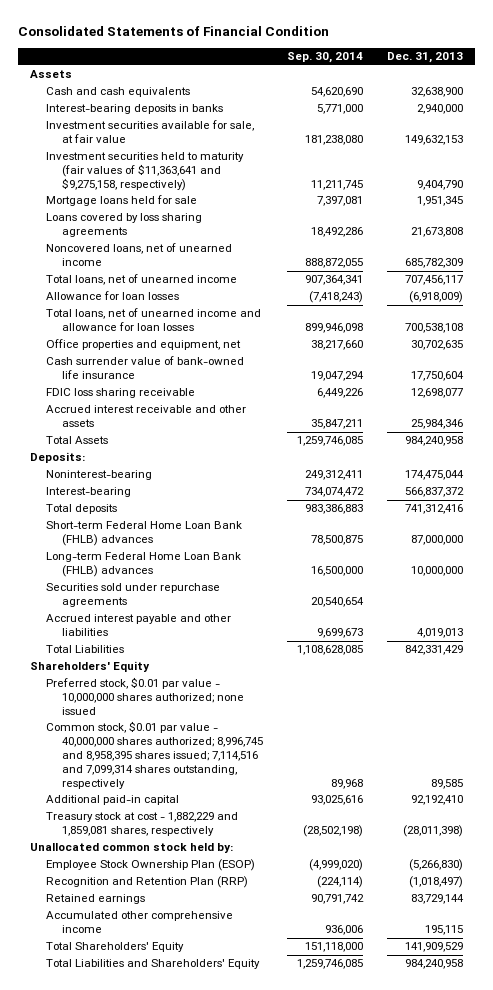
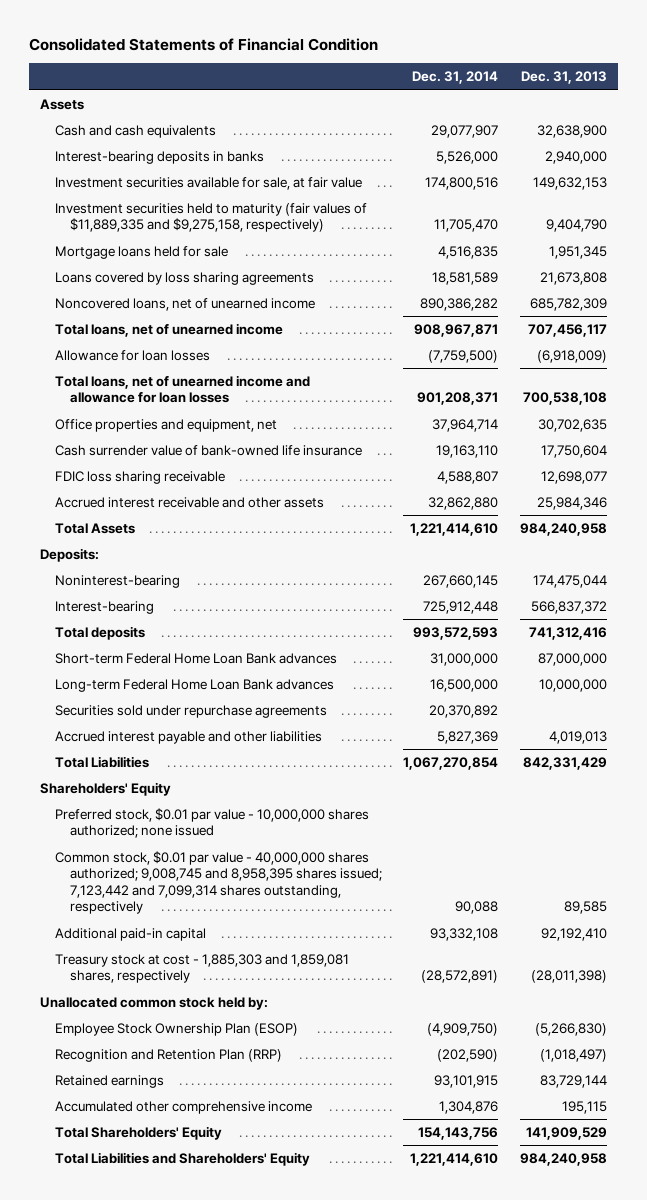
[287,52,364,64] Sep. 30, 2014 -> none
none -> [412,71,499,85] Dec. 31, 2014
[46,152,245,192] Investment securities held to maturity (fair values of $11,363,641 and $9,275,158, respectively) -> [54,202,367,233] Investment securities held to maturity (fair values of $11,889,335 and $9,275,158, respectively)
[46,521,243,547] Short-term Federal Home Loan Bank (FHLB) advances -> [54,652,337,664] Short-term Federal Home Loan Bank advances
[46,552,242,578] Long-term Federal Home Loan Bank (FHLB) advances -> [54,678,334,692] Long-term Federal Home Loan Bank advances
[46,721,264,789] Common stock, $0.01 par value - 40,000,000 shares authorized; 8,996,745 and 8,958,395 shares issued; 7,114,516 and 7,099,314 shares outstanding, respectively -> [54,850,382,915] Common stock, $0.01 par value - 40,000,000 shares authorized; 9,008,745 and 8,958,395 shares issued; 7,123,442 and 7,099,314 shares outstanding, respectively
[46,812,239,837] Treasury stock at cost - 1,882,229 and 1,859,081 shares, respectively -> [54,953,349,984] Treasury stock at cost - 1,885,303 and 1,859,081 shares, respectively

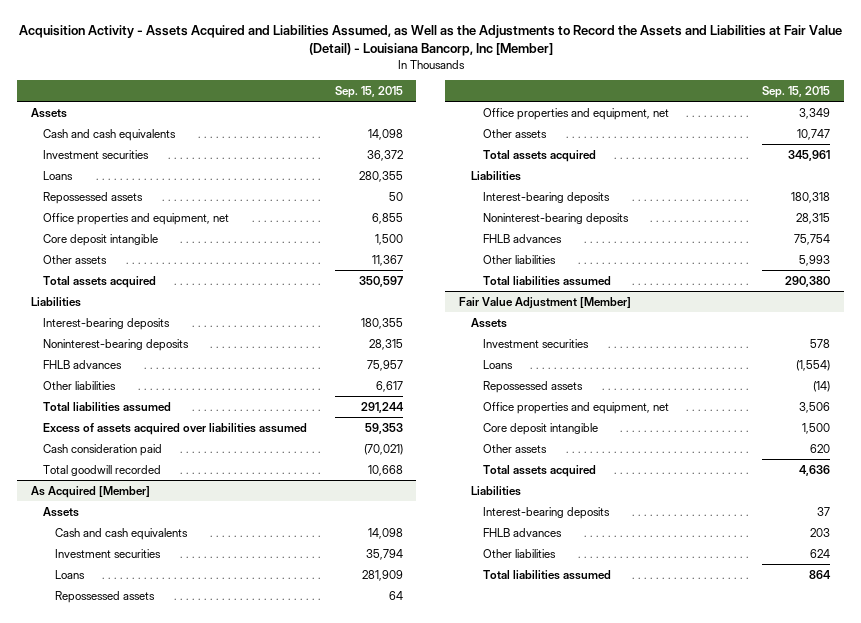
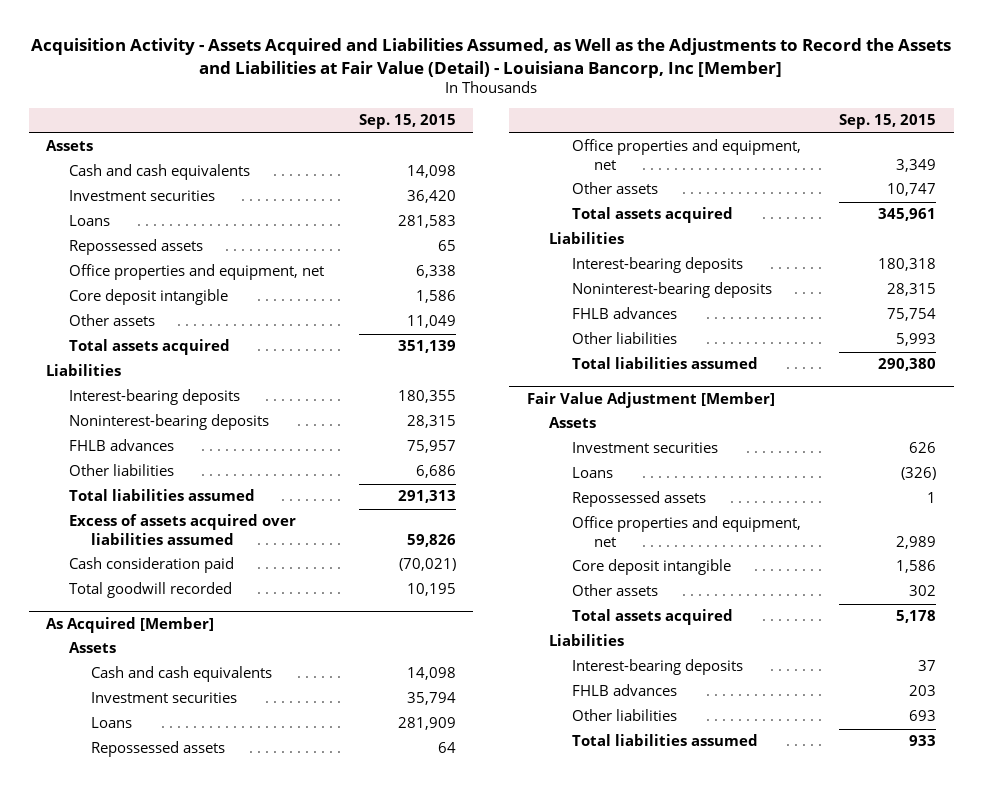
[366,149,403,161] 36,372 -> [406,190,456,204] 36,420
[358,170,403,182] 280,355 -> [397,215,456,229] 281,583
[388,191,403,201] 50 -> [437,240,456,252] 65
[371,212,403,224] 6,855 -> [415,265,456,279] 6,338
[374,233,403,245] 1,500 -> [415,290,456,304] 1,586
[371,254,403,266] 11,367 -> [406,315,456,329] 11,049
[358,275,403,287] 350,597 -> [397,340,456,354] 351,139
[375,380,403,392] 6,617 -> [415,465,456,479] 6,686
[360,401,404,413] 291,244 -> [397,490,456,504] 291,313
[364,422,403,434] 59,353 -> [406,533,456,547] 59,826
[367,464,403,476] 10,668 -> [406,583,456,597] 10,195
[810,338,831,348] 578 -> [909,442,937,454] 626
[796,359,831,371] (1,554) -> [901,467,937,481] (326)
[813,380,831,392] (14) -> [927,492,937,504] 1
[799,401,831,413] 3,506 -> [896,535,937,549] 2,989
[802,422,831,434] 1,500 -> [896,560,937,574] 1,586
[810,443,831,453] 620 -> [909,585,937,597] 302
[799,464,831,476] 4,636 -> [896,610,937,624] 5,178
[810,548,831,558] 624 -> [909,710,937,722] 693
[809,569,832,579] 864 -> [909,735,937,747] 933

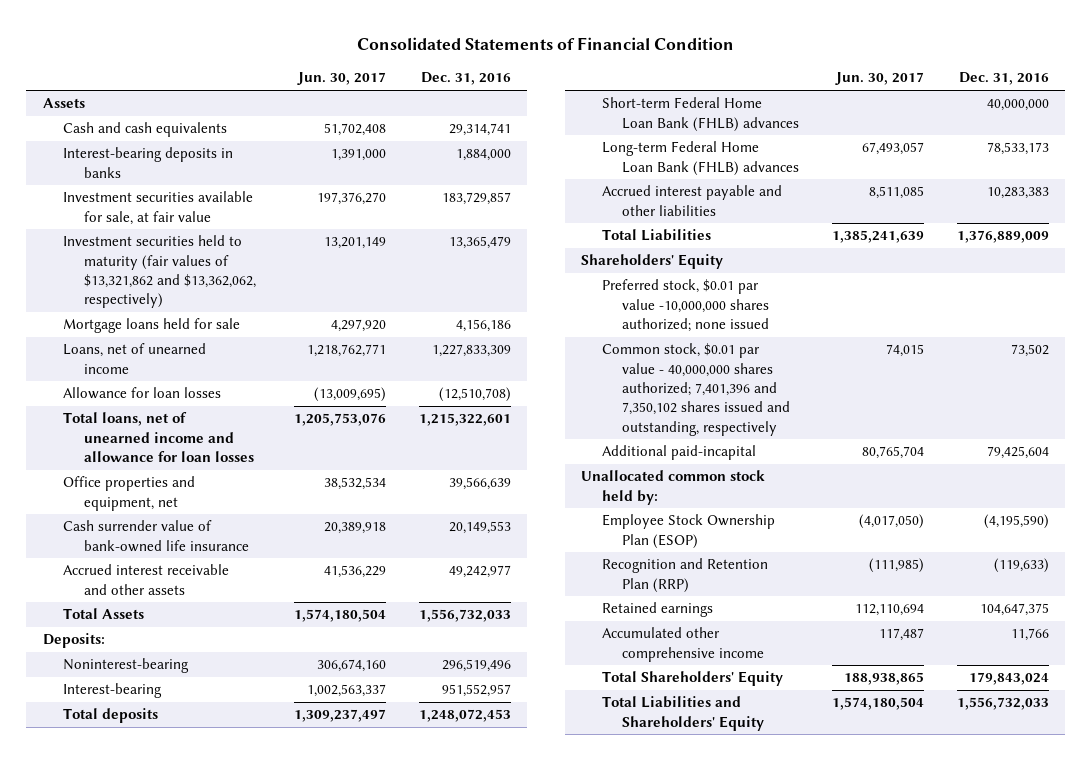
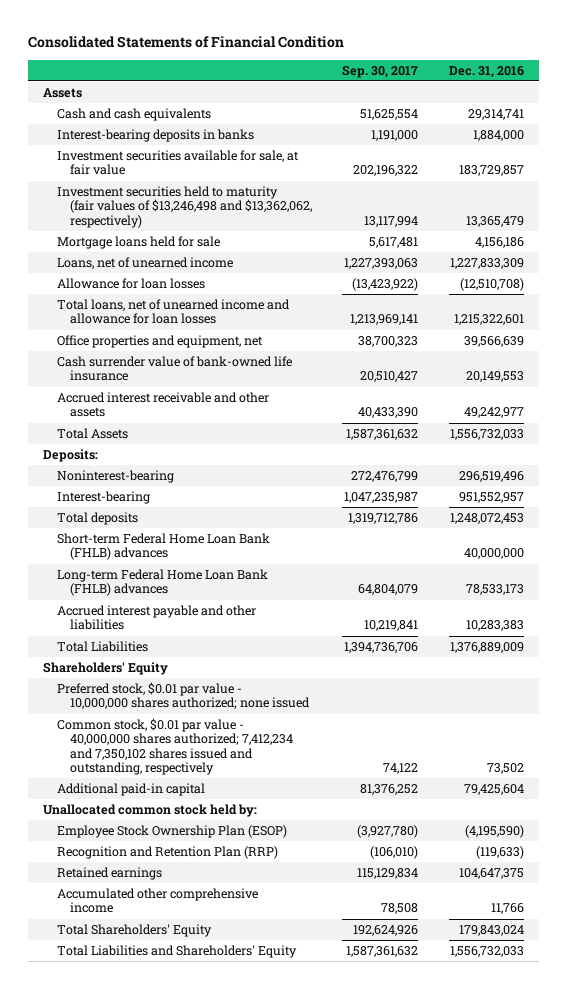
[296,72,386,86] Jun. 30, 2017 -> none
none -> [342,64,419,78] Sep. 30, 2017
[63,235,257,309] Investment securities held to maturity (fair values of $13,321,862 and $13,362,062, respectively) -> [56,186,313,228] Investment securities held to maturity (fair values of $13,246,498 and $13,362,062, respectively)
[601,279,770,333] Preferred stock, $0.01 par value -10,000,000 shares authorized; none issued -> [56,682,311,710] Preferred stock, $0.01 par value - 10,000,000 shares authorized; none issued
[601,343,791,436] Common stock, $0.01 par value - 40,000,000 shares authorized; 7,401,396 and 7,350,102 shares issued and outstanding, respectively -> [56,718,294,776] Common stock, $0.01 par value - 40,000,000 shares authorized; 7,412,234 and 7,350,102 shares issued and outstanding, respectively
[601,445,756,461] Additional paid-incapital -> [56,783,205,797] Additional paid-in capital

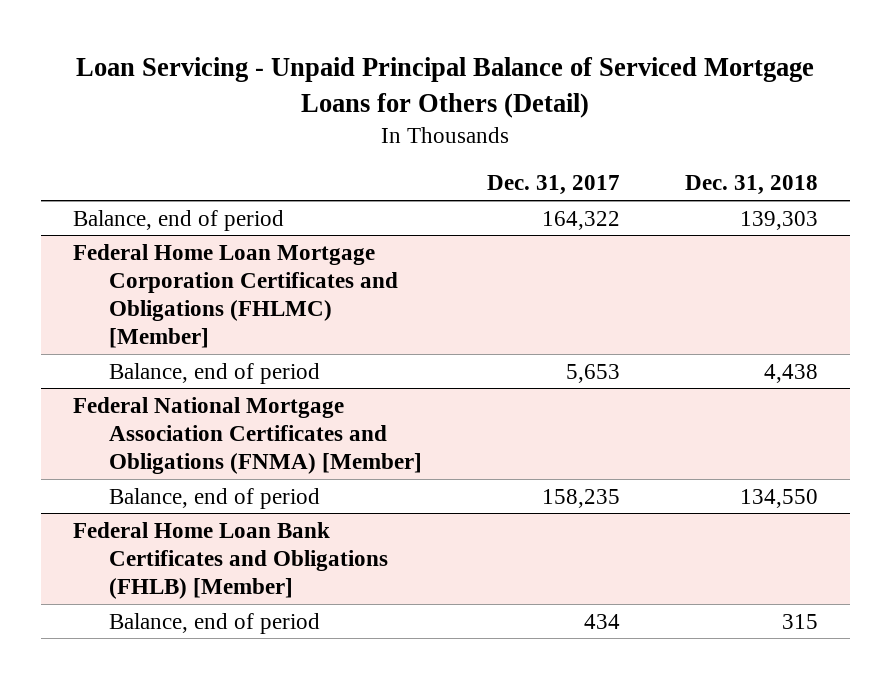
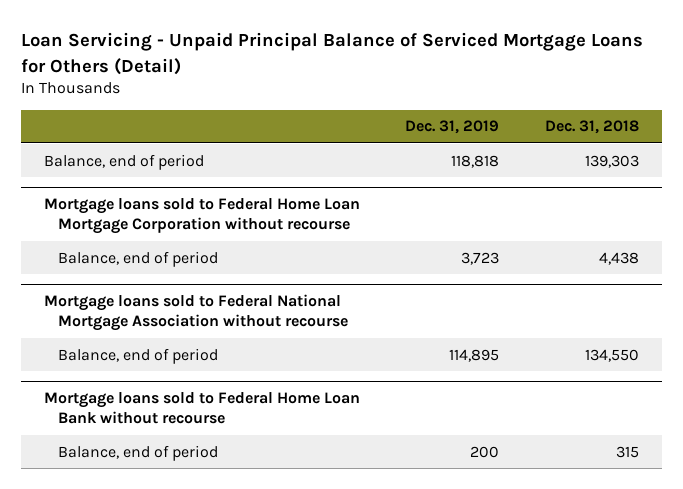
[487,175,621,196] Dec. 31, 2017 -> none
none -> [405,120,500,135] Dec. 31, 2019
[73,243,399,349] Federal Home Loan Mortgage Corporation Certificates and Obligations (FHLMC) [Member] -> [44,197,361,235] Mortgage loans sold to Federal Home Loan Mortgage Corporation without recourse
[73,396,423,475] Federal National Mortgage Association Certificates and Obligations (FNMA) [Member] -> [44,293,349,332] Mortgage loans sold to Federal National Mortgage Association without recourse
[73,521,389,600] Federal Home Loan Bank Certificates and Obligations (FHLB) [Member] -> [44,391,361,425] Mortgage loans sold to Federal Home Loan Bank without recourse

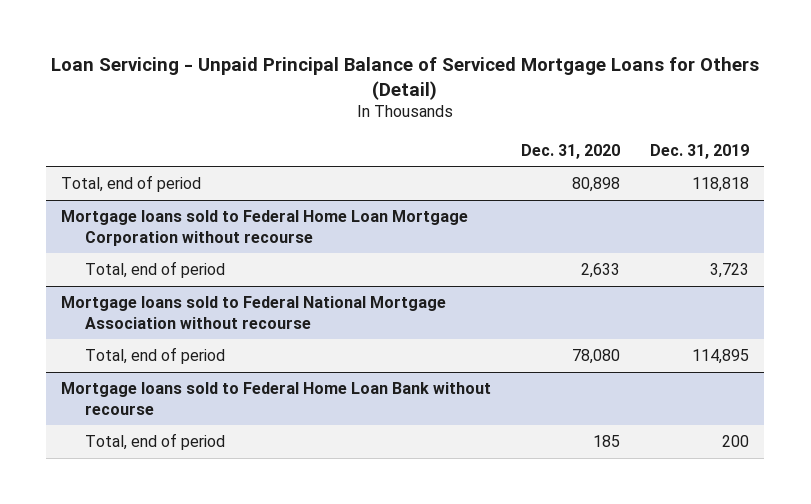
[544,120,639,135] Dec. 31, 2018 -> none
none -> [521,143,621,159] Dec. 31, 2020
[44,153,205,170] Balance, end of period -> [61,175,202,193] Total, end of period
[58,250,219,267] Balance, end of period -> [85,261,226,279] Total, end of period
[58,347,219,364] Balance, end of period -> [85,347,226,365] Total, end of period
[58,444,219,461] Balance, end of period -> [85,433,226,451] Total, end of period

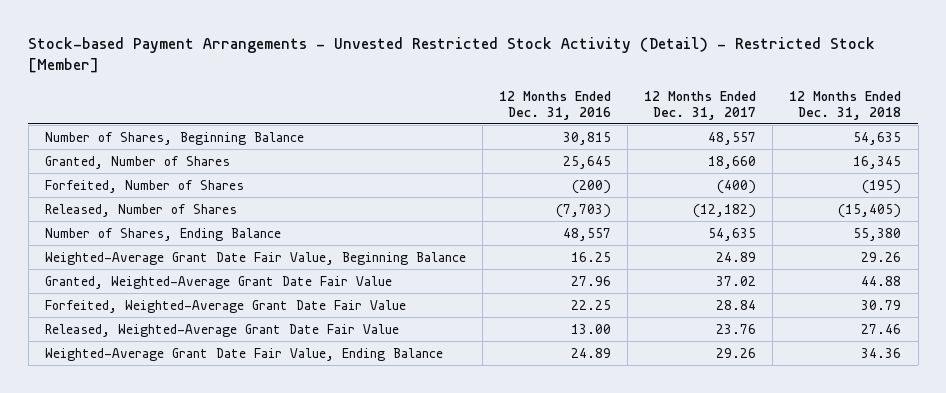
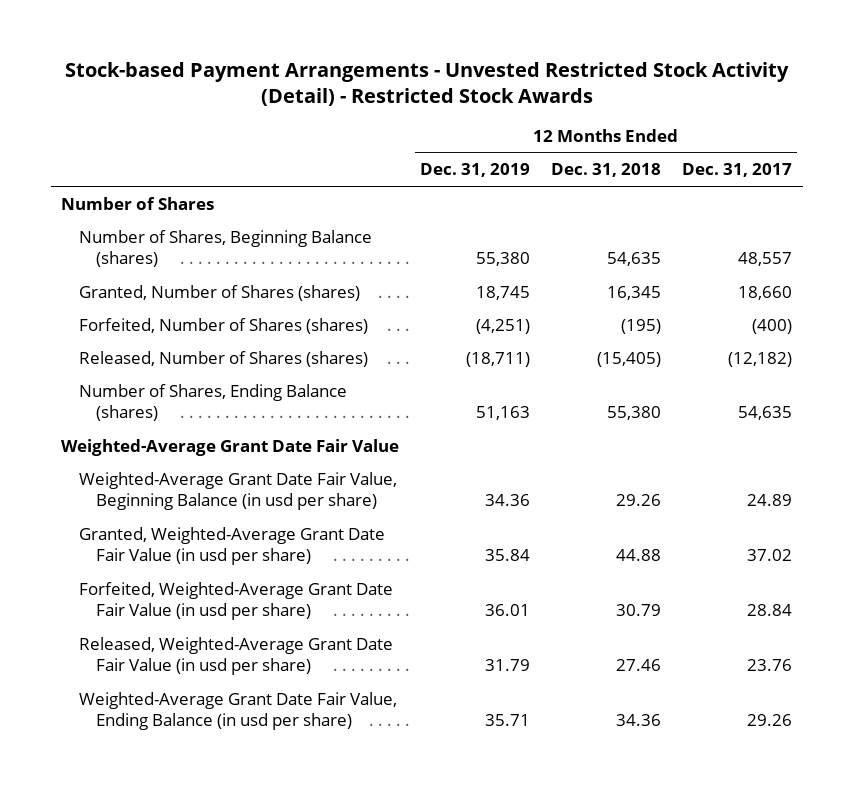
[28,37,876,74] Stock-based Payment Arrangements - Unvested Restricted Stock Activity (Detail) - Restricted Stock [Member] -> [64,61,789,106] Stock-based Payment Arrangements - Unvested Restricted Stock Activity (Detail) - Restricted Stock Awards
[498,90,611,120] 12 Months Ended Dec. 31, 2016 -> none
none -> [420,163,531,178] Dec. 31, 2019
none -> [61,196,215,210] Number of Shares
[44,131,304,145] Number of Shares, Beginning Balance -> [78,229,372,268] Number of Shares, Beginning Balance (shares)
[44,155,230,169] Granted, Number of Shares -> [78,284,360,301] Granted, Number of Shares (shares)
[44,179,244,193] Forfeited, Number of Shares -> [78,317,368,334] Forfeited, Number of Shares (shares)
[44,203,237,217] Released, Number of Shares -> [78,350,368,367] Released, Number of Shares (shares)
[44,227,281,241] Number of Shares, Ending Balance -> [78,383,347,422] Number of Shares, Ending Balance (shares)
none -> [61,438,400,456] Weighted-Average Grant Date Fair Value
[44,251,466,265] Weighted-Average Grant Date Fair Value, Beginning Balance -> [78,471,397,511] Weighted-Average Grant Date Fair Value, Beginning Balance (in usd per share)
[44,275,392,289] Granted, Weighted-Average Grant Date Fair Value -> [78,526,385,566] Granted, Weighted-Average Grant Date Fair Value (in usd per share)
[44,299,406,313] Forfeited, Weighted-Average Grant Date Fair Value -> [78,581,393,621] Forfeited, Weighted-Average Grant Date Fair Value (in usd per share)
[44,323,399,337] Released, Weighted-Average Grant Date Fair Value -> [78,636,393,676] Released, Weighted-Average Grant Date Fair Value (in usd per share)
[44,347,443,361] Weighted-Average Grant Date Fair Value, Ending Balance -> [78,691,397,731] Weighted-Average Grant Date Fair Value, Ending Balance (in usd per share)

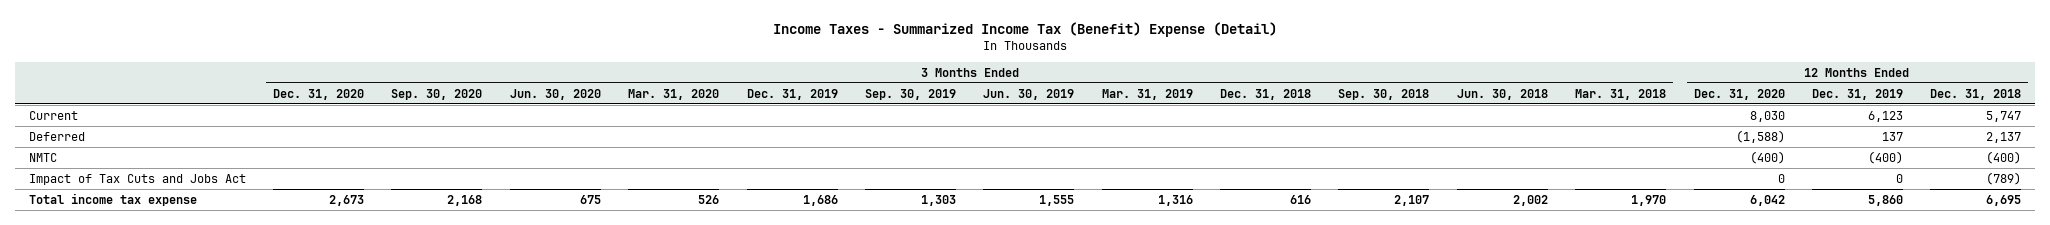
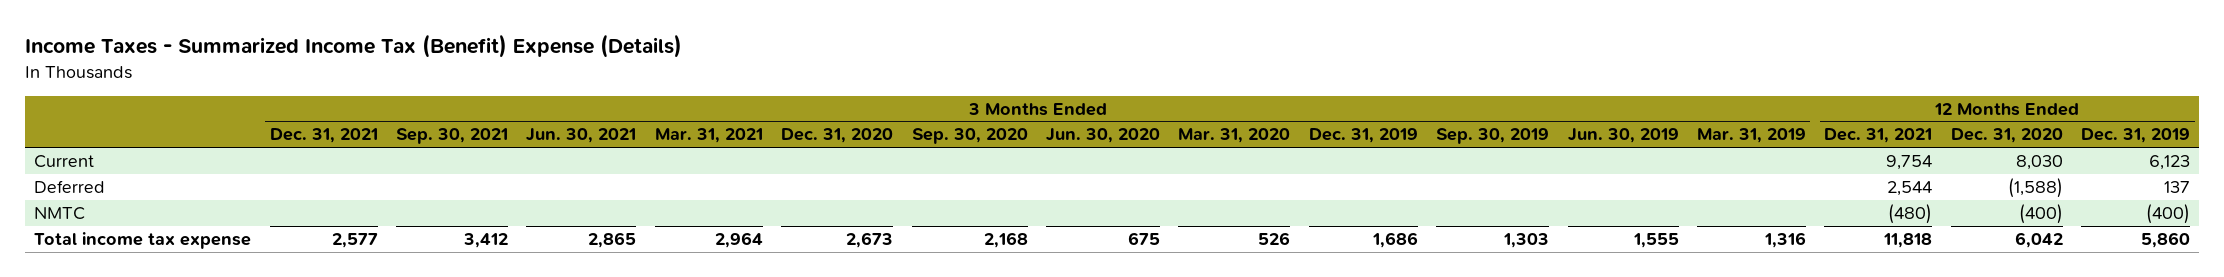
[772,21,1277,37] Income Taxes - Summarized Income Tax (Benefit) Expense (Detail) -> [25,34,683,59] Income Taxes - Summarized Income Tax (Benefit) Expense (Details)
[1220,88,1312,100] Dec. 31, 2018 -> none
[1338,88,1430,100] Sep. 30, 2018 -> none
[1456,88,1548,100] Jun. 30, 2018 -> none
[1575,88,1667,100] Mar. 31, 2018 -> none
[1930,88,2022,100] Dec. 31, 2018 -> none
none -> [269,128,378,144] Dec. 31, 2021
none -> [396,128,509,145] Sep. 30, 2021
none -> [526,128,637,144] Jun. 30, 2021
none -> [654,128,763,144] Mar. 31, 2021
none -> [1824,128,1933,144] Dec. 31, 2021
[28,173,246,185] Impact of Tax Cuts and Jobs Act -> none

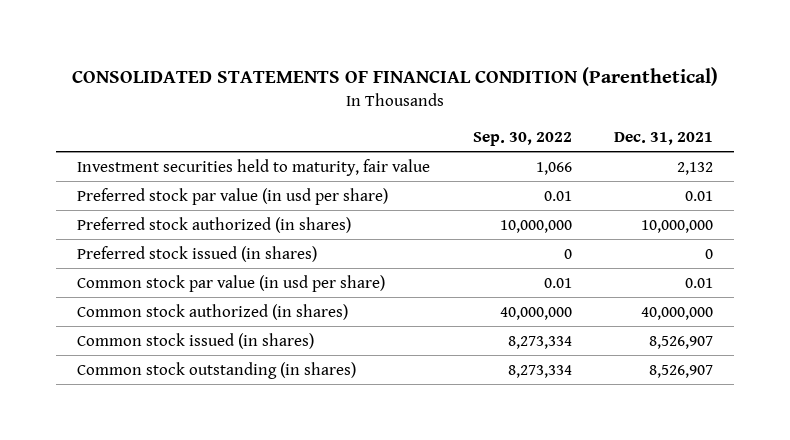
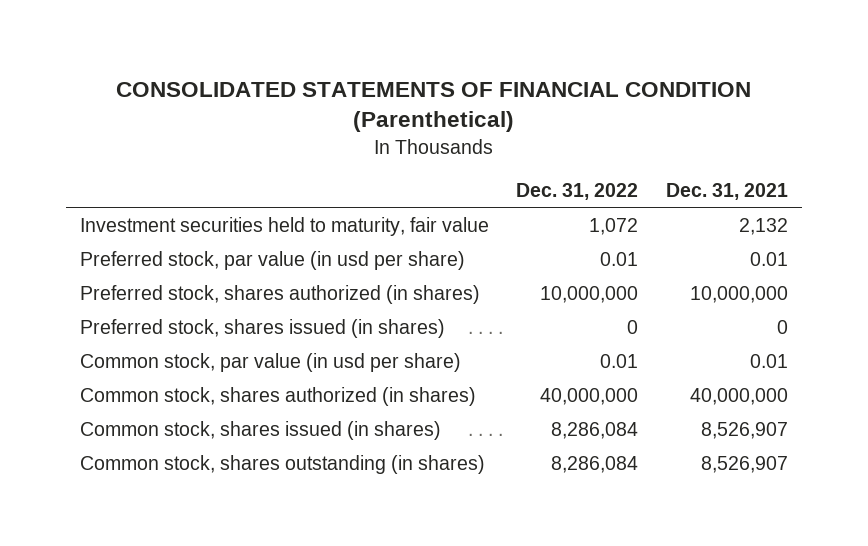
[472,132,572,147] Sep. 30, 2022 -> none
none -> [516,183,639,201] Dec. 31, 2022
[77,187,389,205] Preferred stock par value (in usd per share) -> [79,250,465,270] Preferred stock, par value (in usd per share)
[77,216,352,233] Preferred stock authorized (in shares) -> [79,284,480,304] Preferred stock, shares authorized (in shares)
[77,245,318,262] Preferred stock issued (in shares) -> [79,318,445,338] Preferred stock, shares issued (in shares)
[77,274,386,292] Common stock par value (in usd per share) -> [79,352,461,372] Common stock, par value (in usd per share)
[77,303,349,320] Common stock authorized (in shares) -> [79,386,476,406] Common stock, shares authorized (in shares)
[77,332,315,349] Common stock issued (in shares) -> [79,420,441,440] Common stock, shares issued (in shares)
[77,361,357,379] Common stock outstanding (in shares) -> [79,454,485,474] Common stock, shares outstanding (in shares)

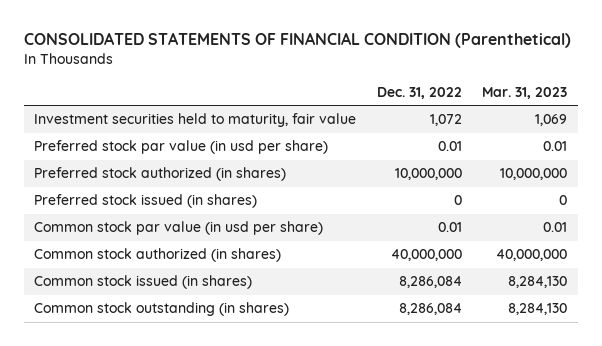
[666,183,789,201] Dec. 31, 2021 -> none
none -> [482,86,568,99] Mar. 31, 2023
[79,250,465,270] Preferred stock, par value (in usd per share) -> [34,140,329,155] Preferred stock par value (in usd per share)
[79,284,480,304] Preferred stock, shares authorized (in shares) -> [34,167,287,182] Preferred stock authorized (in shares)
[79,318,445,338] Preferred stock, shares issued (in shares) -> [34,194,258,209] Preferred stock issued (in shares)
[79,352,461,372] Common stock, par value (in usd per share) -> [34,221,324,236] Common stock par value (in usd per share)
[79,386,476,406] Common stock, shares authorized (in shares) -> [34,248,282,263] Common stock authorized (in shares)
[79,420,441,440] Common stock, shares issued (in shares) -> [34,275,253,290] Common stock issued (in shares)
[79,454,485,474] Common stock, shares outstanding (in shares) -> [34,302,290,317] Common stock outstanding (in shares)

